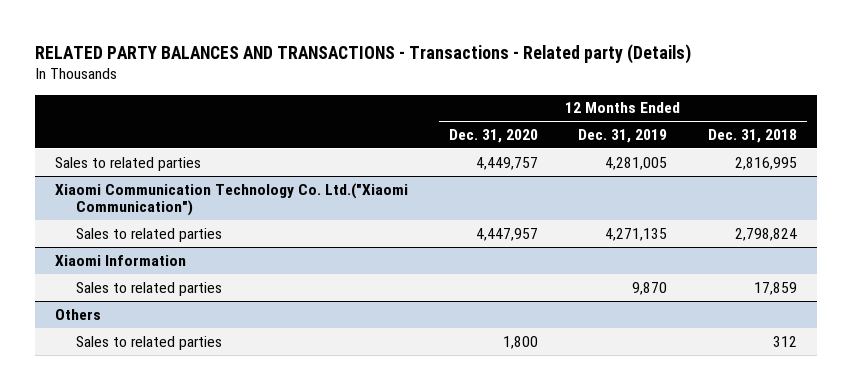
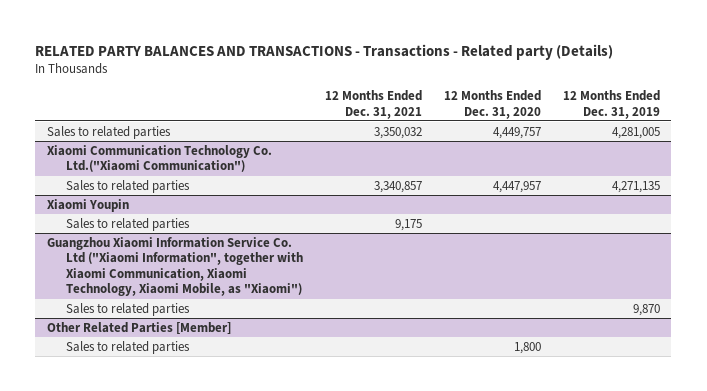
[708,128,798,143] Dec. 31, 2018 -> none
none -> [324,90,422,119] 12 Months Ended Dec. 31, 2021
none -> [46,198,129,212] Xiaomi Youpin
none -> [65,217,190,231] Sales to related parties
[55,254,187,266] Xiaomi Information -> [46,236,303,297] Guangzhou Xiaomi Information Service Co. Ltd ("Xiaomi Information", together with Xiaomi Communication, Xiaomi Technology, Xiaomi Mobile, as "Xiaomi")
[55,308,102,320] Others -> [46,321,231,334] Other Related Parties [Member]

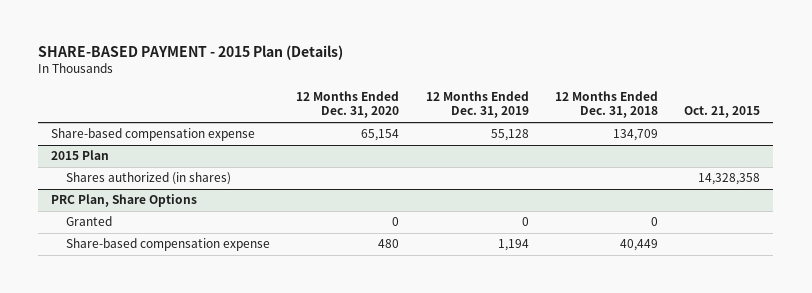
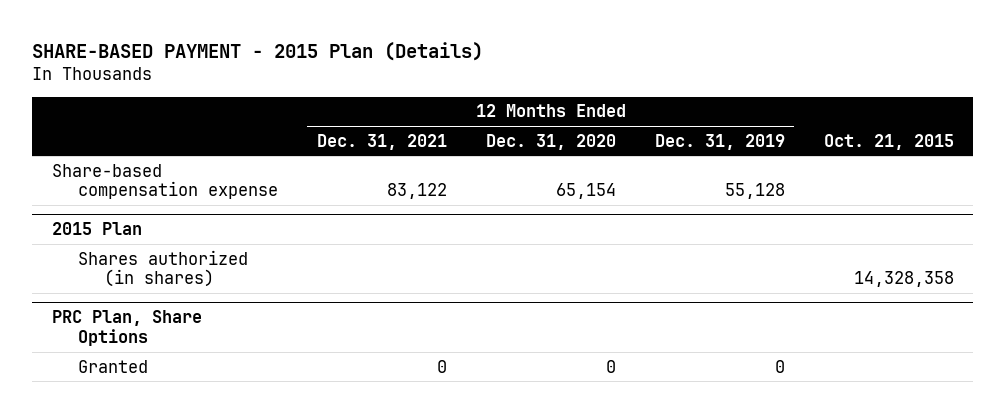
[554,90,658,119] 12 Months Ended Dec. 31, 2018 -> none
none -> [317,133,448,150] Dec. 31, 2021
[65,238,270,252] Share-based compensation expense -> none

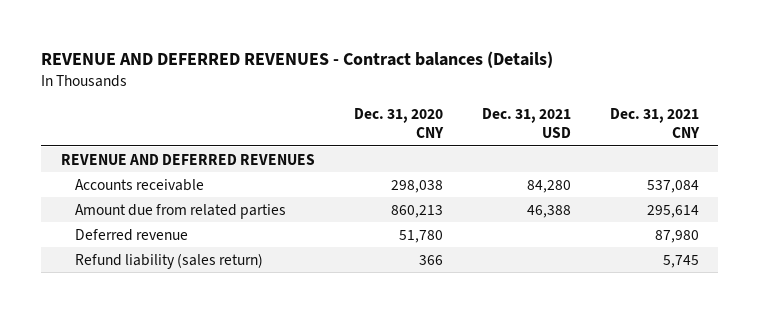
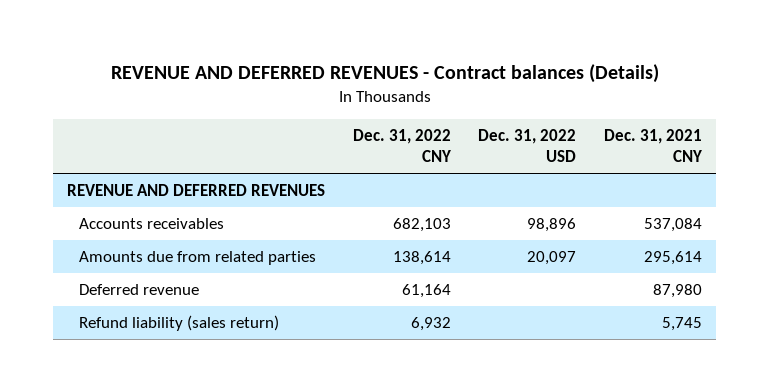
[353,108,444,138] Dec. 31, 2020 CNY -> none
[481,108,571,138] Dec. 31, 2021 USD -> none
none -> [352,128,451,162] Dec. 31, 2022 CNY
none -> [478,128,577,162] Dec. 31, 2022 USD
[75,178,205,191] Accounts receivable -> [79,218,225,230] Accounts receivables
[75,203,287,219] Amount due from related parties -> [79,251,317,266] Amounts due from related parties

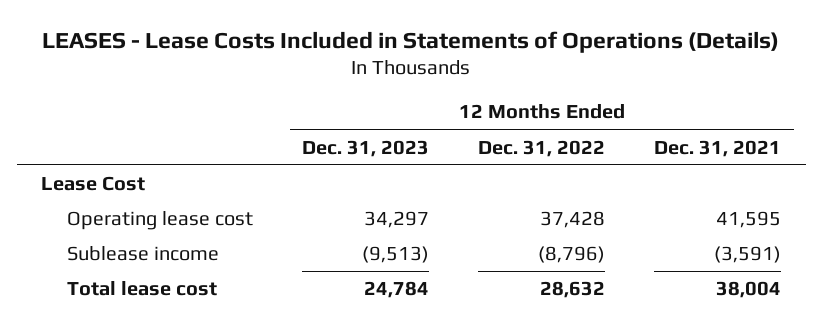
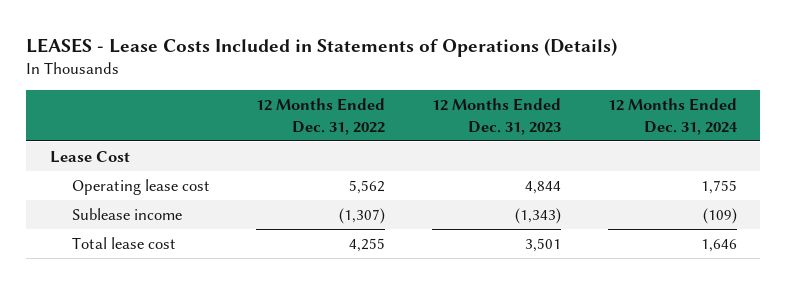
[654,139,782,157] Dec. 31, 2021 -> none
none -> [607,98,738,135] 12 Months Ended Dec. 31, 2024
[363,211,429,229] 34,297 -> [524,180,561,194] 4,844
[540,211,606,229] 37,428 -> [349,179,386,194] 5,562
[361,246,429,264] (9,513) -> [514,207,561,224] (1,343)
[538,246,606,264] (8,796) -> [339,207,386,224] (1,307)
[363,281,429,299] 24,784 -> [524,237,561,252] 3,501
[540,281,606,299] 28,632 -> [349,237,386,252] 4,255

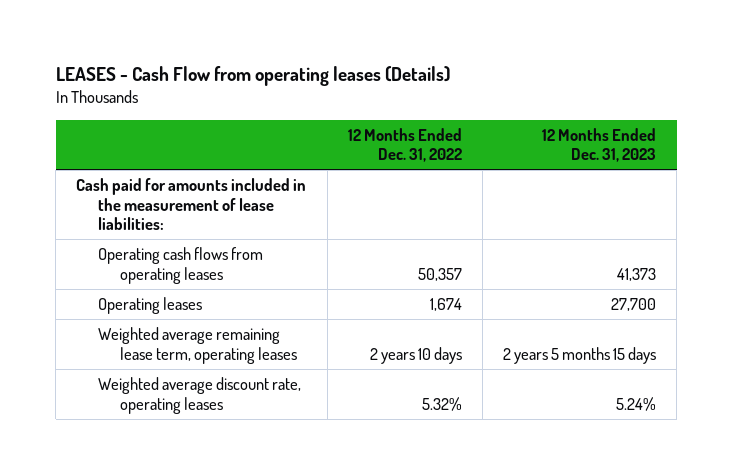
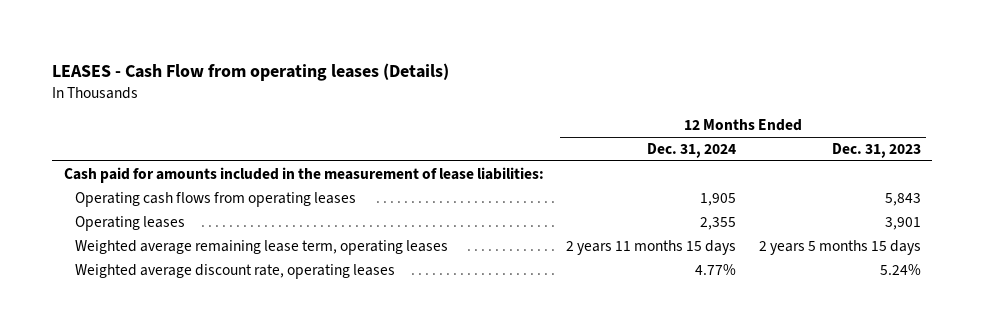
[347,127,462,163] 12 Months Ended Dec. 31, 2022 -> none
none -> [647,143,737,159] Dec. 31, 2024
[617,267,657,281] 41,373 -> [884,193,921,207] 5,843
[611,298,657,312] 27,700 -> [884,217,921,231] 3,901

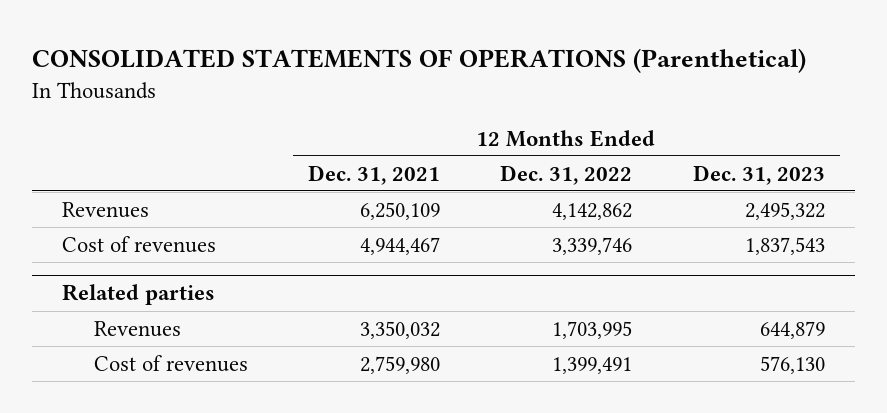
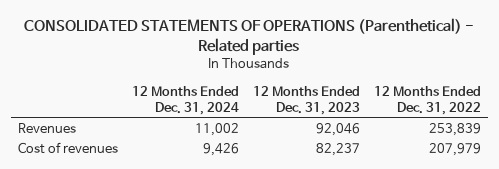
[32,48,807,74] CONSOLIDATED STATEMENTS OF OPERATIONS (Parenthetical) -> [24,17,475,55] CONSOLIDATED STATEMENTS OF OPERATIONS (Parenthetical) - Related parties
[308,164,441,185] Dec. 31, 2021 -> none
none -> [131,86,239,115] 12 Months Ended Dec. 31, 2024
[62,284,216,306] Related parties -> none
[94,320,182,337] Revenues -> none
[94,354,249,372] Cost of revenues -> none
[552,202,633,220] 4,142,862 -> [428,122,481,136] 253,839
[744,201,825,220] 2,495,322 -> [315,122,360,136] 92,046
[552,236,633,255] 3,339,746 -> [428,142,481,156] 207,979
[744,236,825,255] 1,837,543 -> [315,142,360,156] 82,237

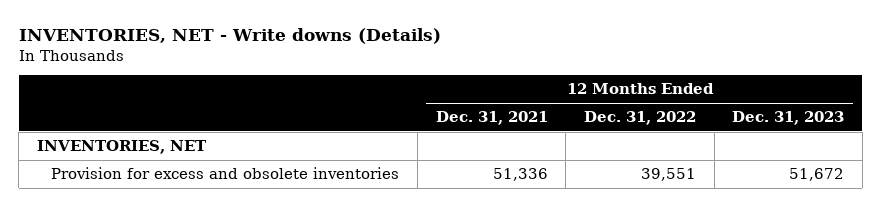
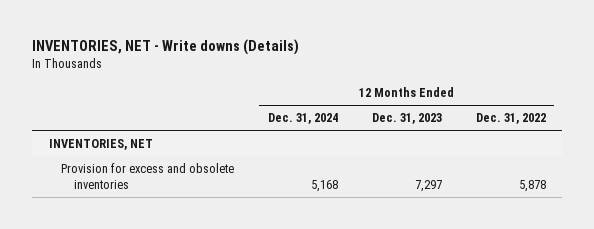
[435,111,548,126] Dec. 31, 2021 -> none
none -> [267,113,338,125] Dec. 31, 2024
[640,168,696,182] 39,551 -> [518,179,546,192] 5,878
[789,168,845,182] 51,672 -> [414,179,442,192] 7,297

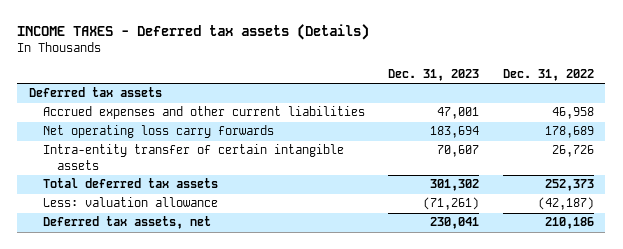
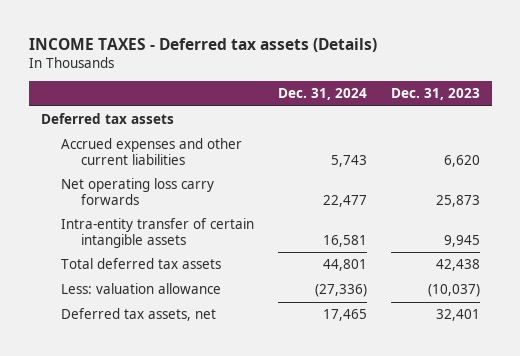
[502,69,594,82] Dec. 31, 2022 -> none
none -> [277,88,367,101] Dec. 31, 2024
[437,107,480,120] 47,001 -> [443,154,480,167] 6,620
[430,126,480,139] 183,694 -> [435,194,480,207] 25,873
[437,145,480,158] 70,607 -> [443,234,480,247] 9,945
[430,179,480,192] 301,302 -> [435,259,480,272] 42,438
[423,197,480,211] (71,261) -> [427,284,480,298] (10,037)
[430,217,480,230] 230,041 -> [435,309,480,322] 32,401

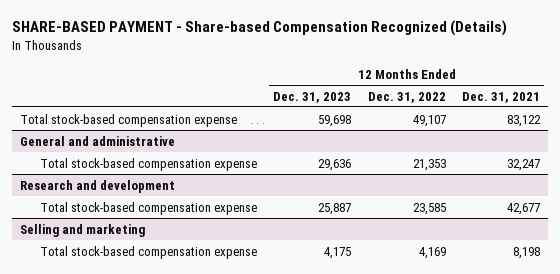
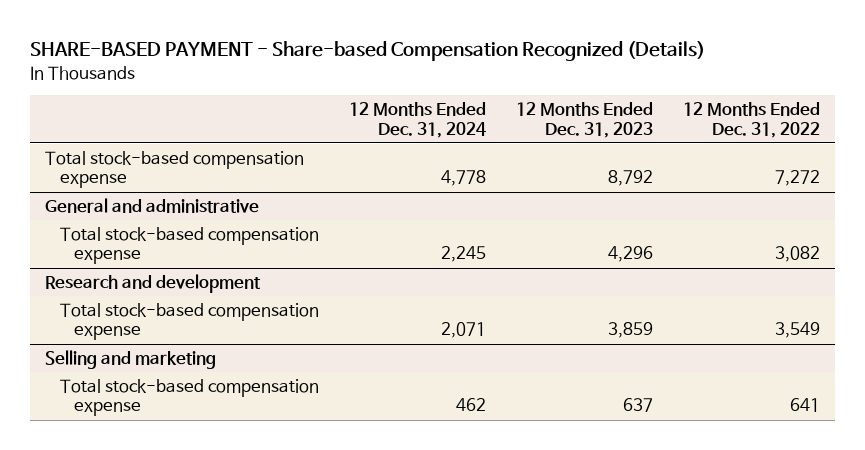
[462,91,541,103] Dec. 31, 2021 -> none
none -> [348,102,486,138] 12 Months Ended Dec. 31, 2024
[318,114,352,127] 59,698 -> [607,170,653,187] 8,792
[412,114,446,127] 49,107 -> [774,170,820,187] 7,272
[318,158,352,171] 29,636 -> [607,246,653,263] 4,296
[412,158,446,171] 21,353 -> [774,246,820,263] 3,082
[318,202,352,215] 25,887 -> [607,322,653,339] 3,859
[412,202,446,215] 23,585 -> [774,322,820,339] 3,549
[324,246,352,259] 4,175 -> [622,398,653,413] 637
[418,246,446,259] 4,169 -> [789,398,820,413] 641

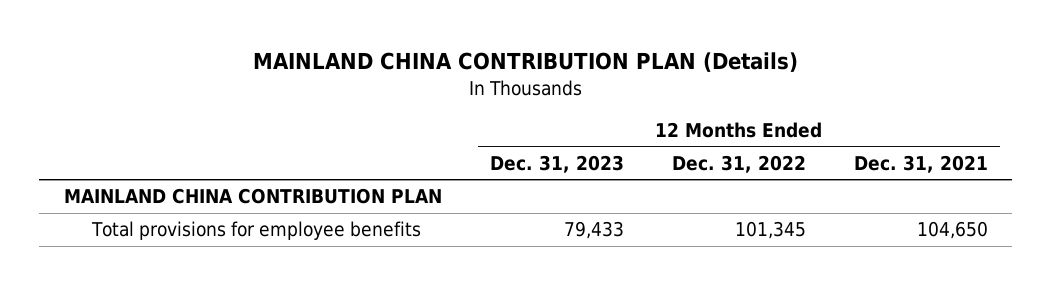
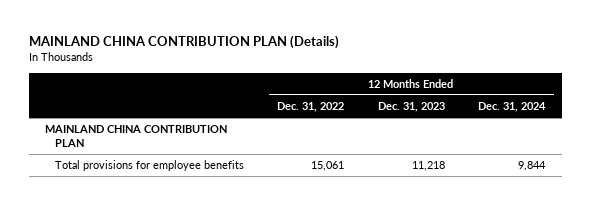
[854,154,989,173] Dec. 31, 2021 -> none
none -> [478,102,547,113] Dec. 31, 2024
[563,221,624,240] 79,433 -> [411,161,445,172] 11,218
[734,221,806,240] 101,345 -> [311,161,345,172] 15,061

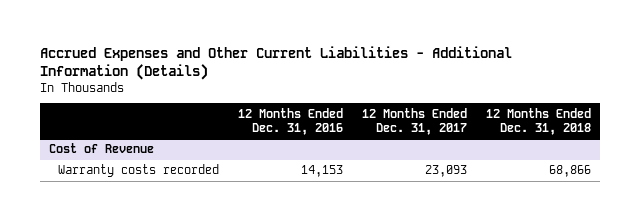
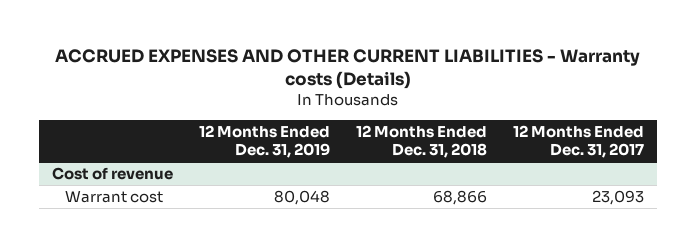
[39,45,512,80] Accrued Expenses and Other Current Liabilities - Additional Information (Details) -> [54,49,640,90] ACCRUED EXPENSES AND OTHER CURRENT LIABILITIES - Warranty costs (Details)
[238,107,344,135] 12 Months Ended Dec. 31, 2016 -> none
none -> [198,125,330,159] 12 Months Ended Dec. 31, 2019
[49,143,155,154] Cost of Revenue -> [51,167,173,181] Cost of revenue
[58,164,220,178] Warranty costs recorded -> [64,191,163,204] Warrant cost

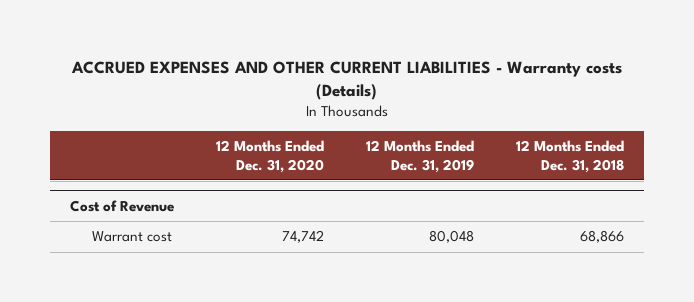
[512,125,644,159] 12 Months Ended Dec. 31, 2017 -> none
none -> [216,139,325,173] 12 Months Ended Dec. 31, 2020
[51,167,173,181] Cost of revenue -> [70,199,175,212] Cost of Revenue

